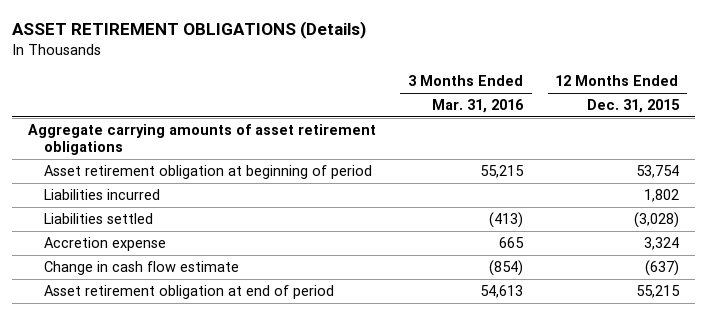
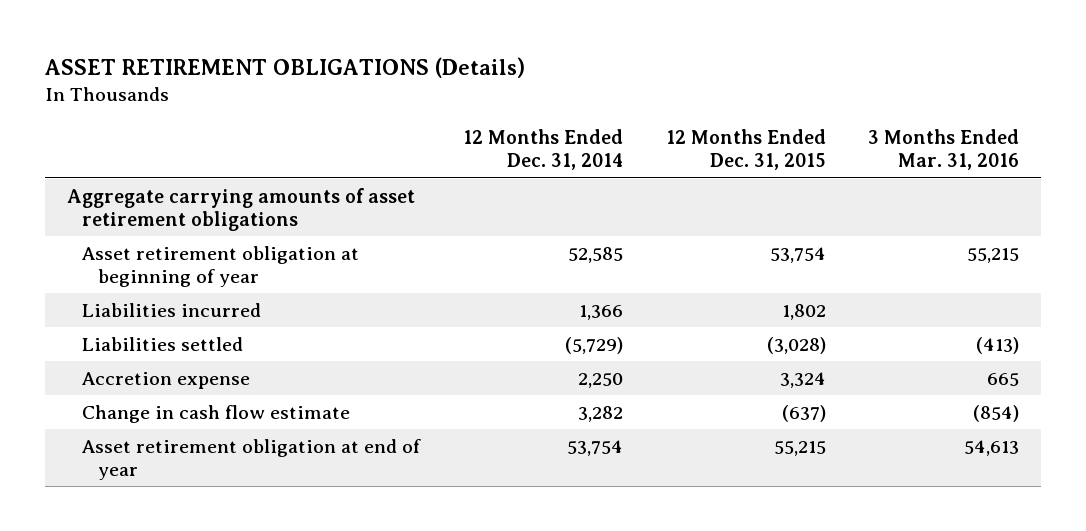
none -> [463,129,624,171] 12 Months Ended Dec. 31, 2014
[44,165,373,180] Asset retirement obligation at beginning of period -> [82,245,360,287] Asset retirement obligation at beginning of year
[44,285,335,300] Asset retirement obligation at end of period -> [82,438,422,480] Asset retirement obligation at end of year

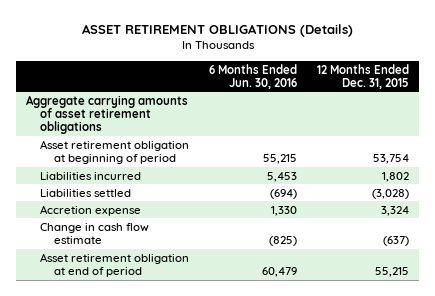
[463,129,624,171] 12 Months Ended Dec. 31, 2014 -> none
[868,129,1020,171] 3 Months Ended Mar. 31, 2016 -> none
none -> [209,63,298,89] 6 Months Ended Jun. 30, 2016
[82,245,360,287] Asset retirement obligation at beginning of year -> [40,139,190,165] Asset retirement obligation at beginning of period
[82,438,422,480] Asset retirement obligation at end of year -> [40,252,190,278] Asset retirement obligation at end of period

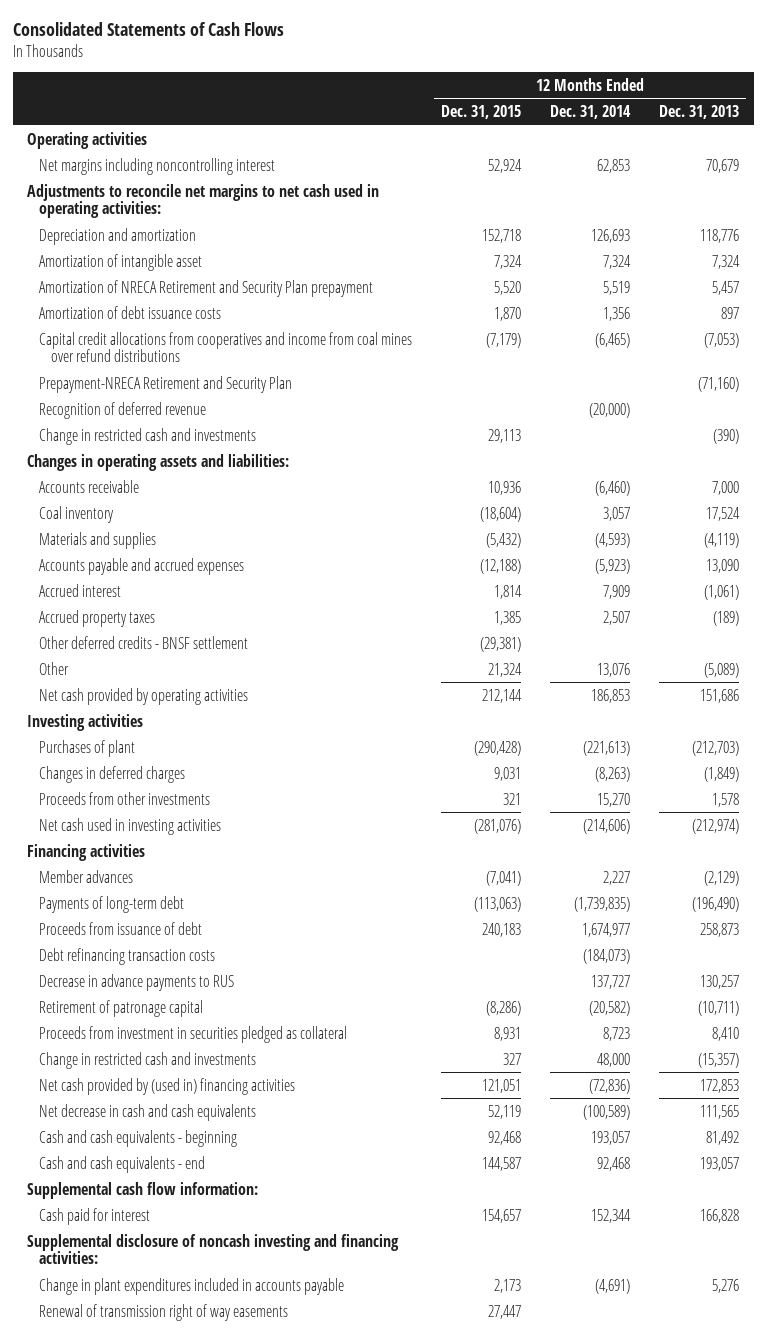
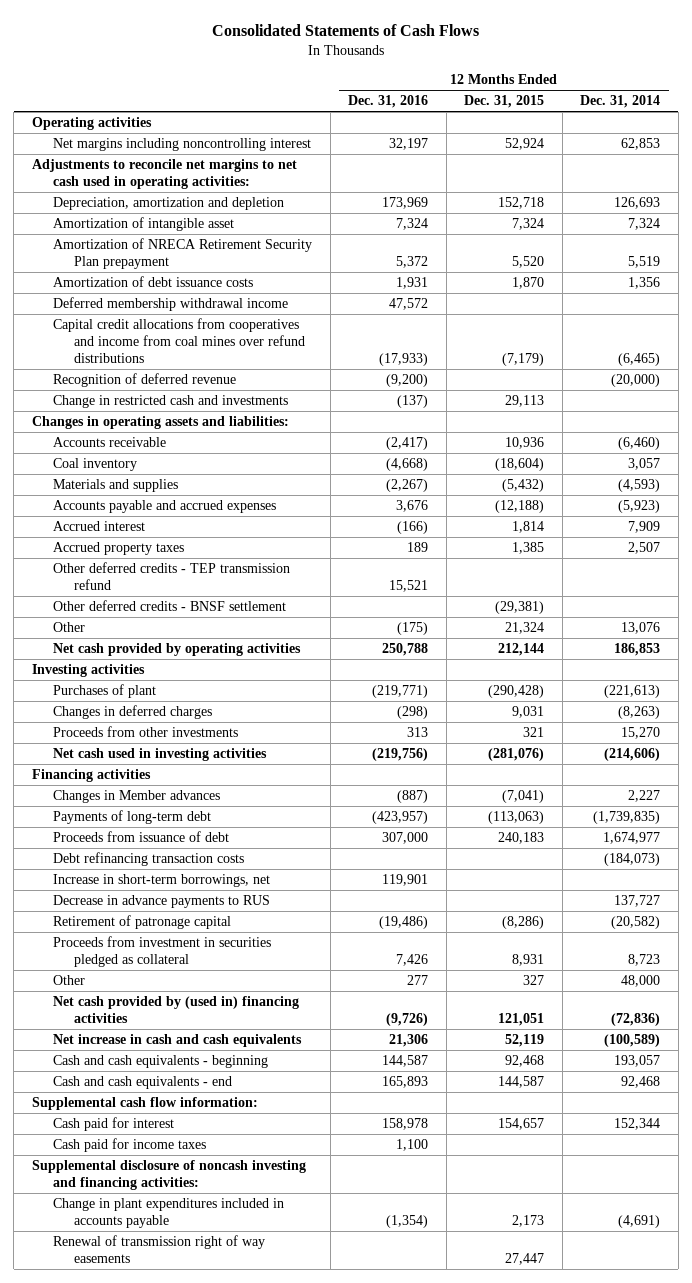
[659,104,740,119] Dec. 31, 2013 -> none
none -> [348,95,429,109] Dec. 31, 2016
[38,227,196,245] Depreciation and amortization -> [53,197,285,211] Depreciation, amortization and depletion
[38,279,373,297] Amortization of NRECA Retirement and Security Plan prepayment -> [53,238,313,270] Amortization of NRECA Retirement Security Plan prepayment
none -> [53,297,289,312] Deferred membership withdrawal income
[38,375,292,393] Prepayment-NRECA Retirement and Security Plan -> none
none -> [53,562,291,591] Other deferred credits - TEP transmission refund
[38,869,133,883] Member advances -> [53,790,221,804] Changes in Member advances
none -> [53,874,271,888] Increase in short-term borrowings, net
[38,1051,256,1069] Change in restricted cash and investments -> [53,975,86,986] Other
[38,1103,256,1121] Net decrease in cash and cash equivalents -> [53,1034,303,1048] Net increase in cash and cash equivalents
none -> [53,1138,207,1153] Cash paid for income taxes

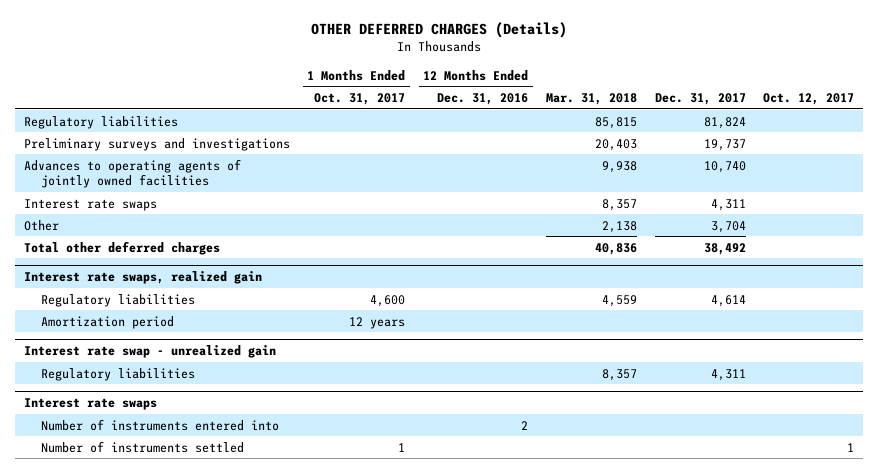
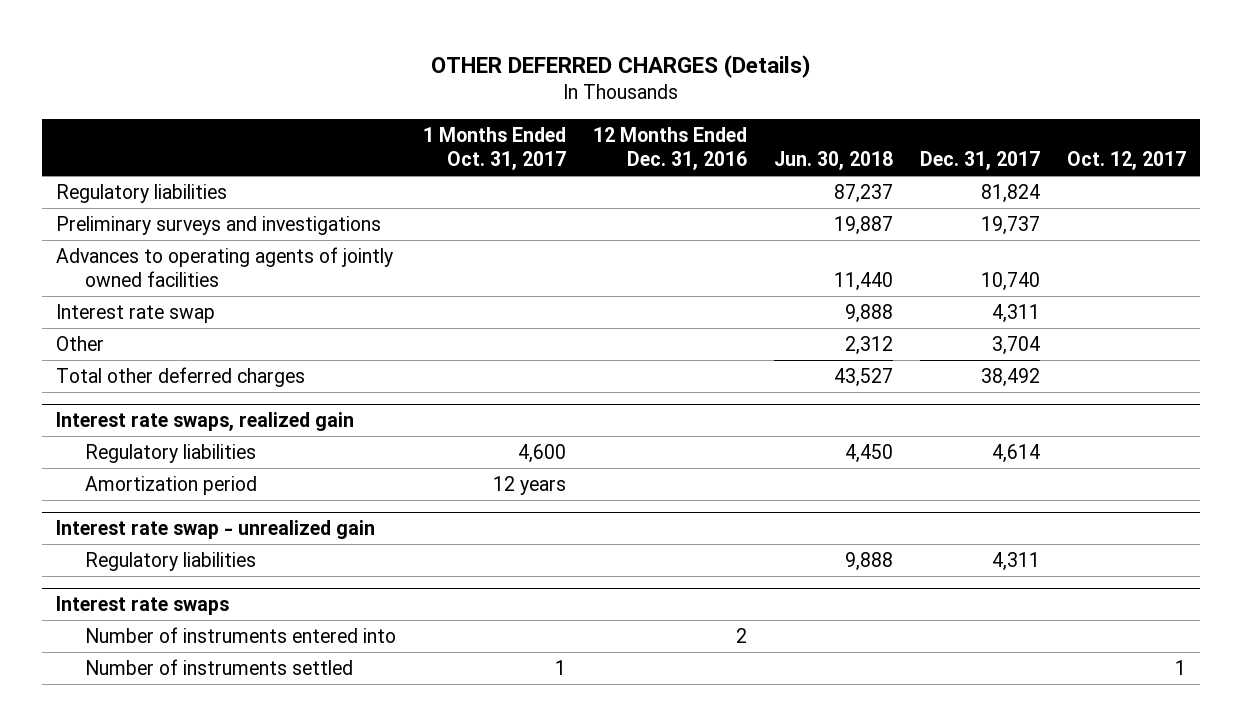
[545,93,637,106] Mar. 31, 2018 -> none
none -> [774,151,894,171] Jun. 30, 2018
[23,198,157,211] Interest rate swaps -> [55,303,215,323] Interest rate swap

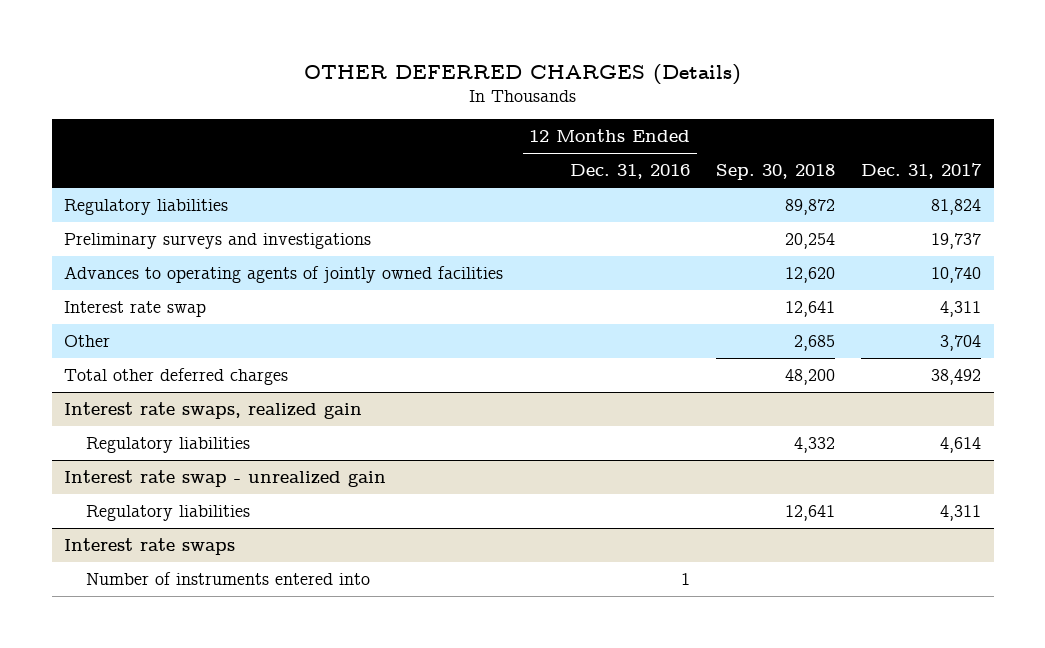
[422,127,566,171] 1 Months Ended Oct. 31, 2017 -> none
[774,151,894,171] Jun. 30, 2018 -> none
[1067,151,1187,171] Oct. 12, 2017 -> none
none -> [716,164,836,181] Sep. 30, 2018
[84,475,257,495] Amortization period -> none
[84,658,353,675] Number of instruments settled -> none
[735,627,747,643] 2 -> [681,573,691,586] 1

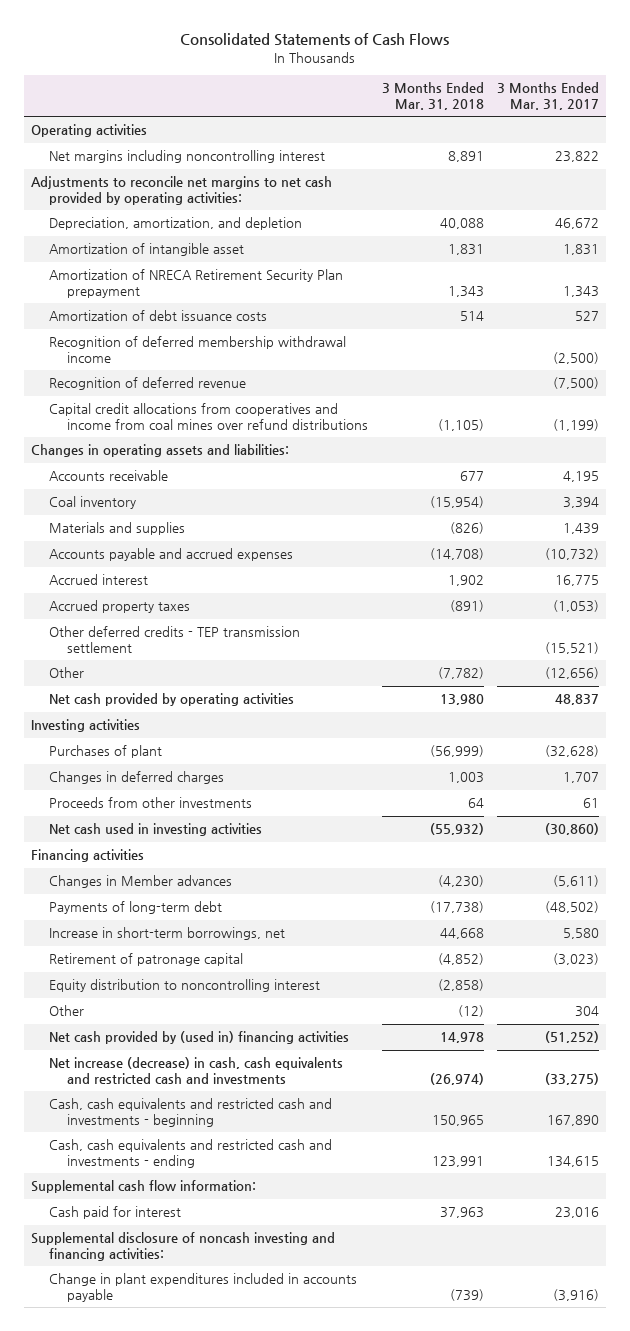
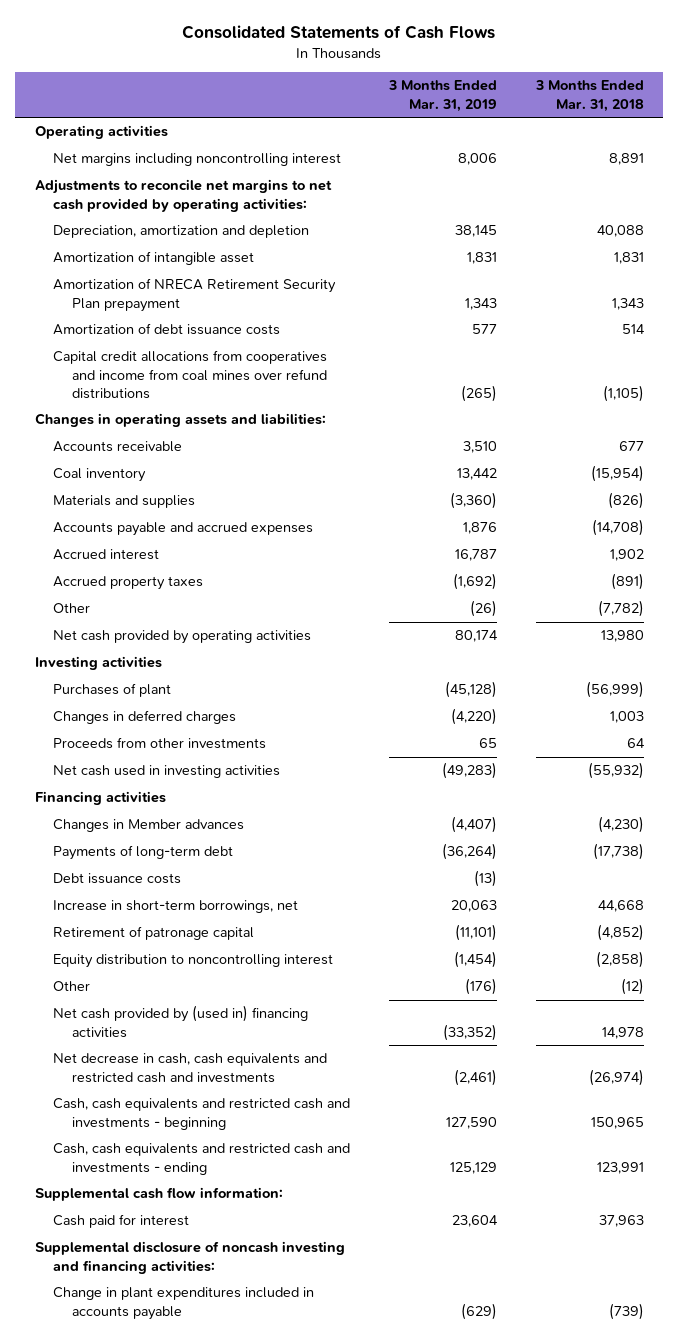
[496,82,599,110] 3 Months Ended Mar. 31, 2017 -> none
none -> [388,80,498,112] 3 Months Ended Mar. 31, 2019
[48,217,302,231] Depreciation, amortization, and depletion -> [53,225,310,239] Depreciation, amortization and depletion
[48,336,346,364] Recognition of deferred membership withdrawal income -> none
[48,377,246,391] Recognition of deferred revenue -> none
[48,626,300,654] Other deferred credits - TEP transmission settlement -> none
none -> [53,873,182,885] Debt issuance costs
[48,1057,343,1085] Net increase (decrease) in cash, cash equivalents and restricted cash and investments -> [53,1053,328,1083] Net decrease in cash, cash equivalents and restricted cash and investments

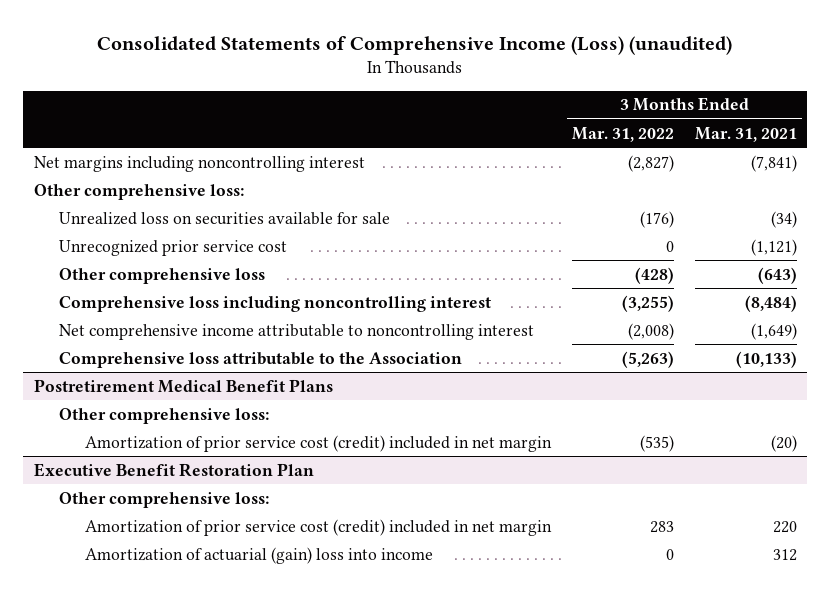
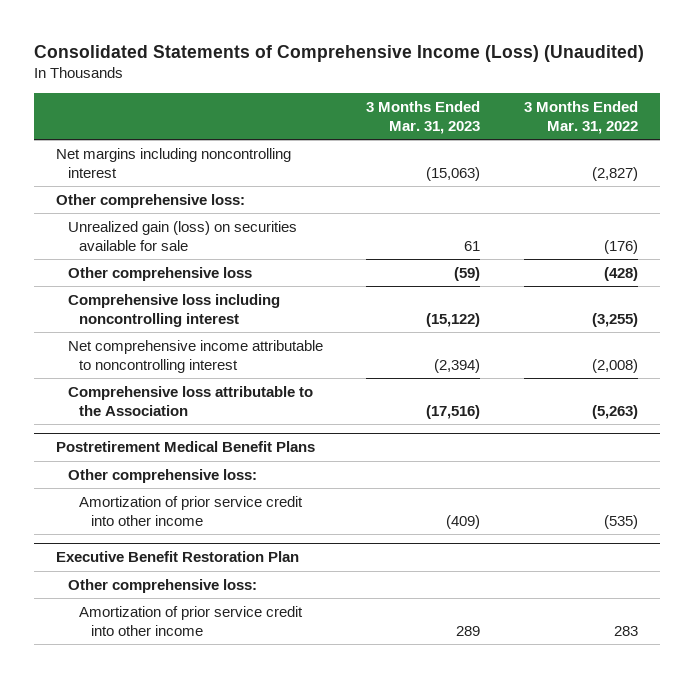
[97,36,733,56] Consolidated Statements of Comprehensive Income (Loss) (unaudited) -> [34,44,645,62] Consolidated Statements of Comprehensive Income (Loss) (Unaudited)
[694,126,797,142] Mar. 31, 2021 -> none
none -> [366,100,481,134] 3 Months Ended Mar. 31, 2023
[59,239,288,256] Unrecognized prior service cost -> none
[59,211,391,225] Unrealized loss on securities available for sale -> [67,220,297,251] Unrealized gain (loss) on securities available for sale
[85,434,553,452] Amortization of prior service cost (credit) included in net margin -> [79,495,304,526] Amortization of prior service credit into other income
[85,546,434,564] Amortization of actuarial (gain) loss into income -> none
[85,518,553,536] Amortization of prior service cost (credit) included in net margin -> [79,605,304,636] Amortization of prior service credit into other income

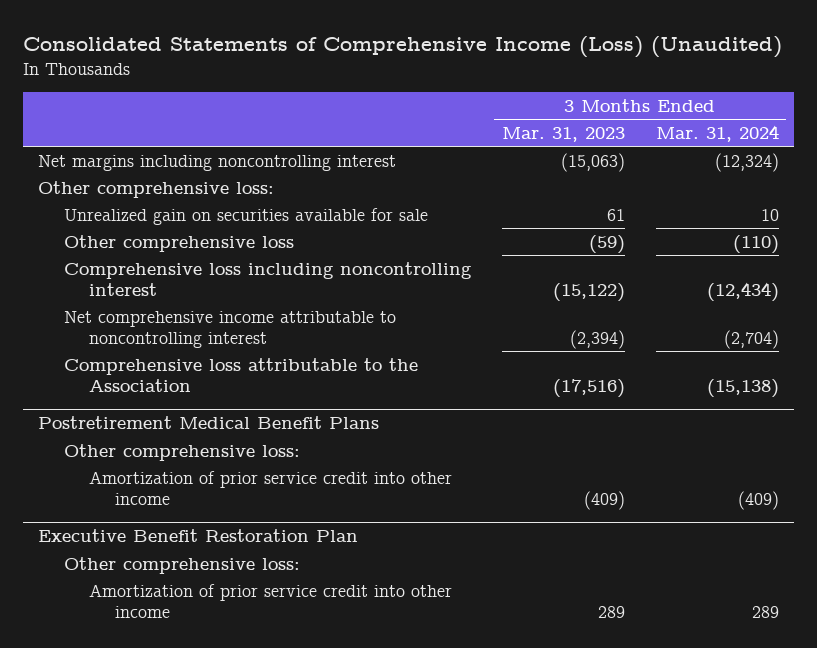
[523,100,638,134] 3 Months Ended Mar. 31, 2022 -> none
none -> [655,125,779,143] Mar. 31, 2024
[67,220,297,251] Unrealized gain (loss) on securities available for sale -> [63,207,428,225] Unrealized gain on securities available for sale

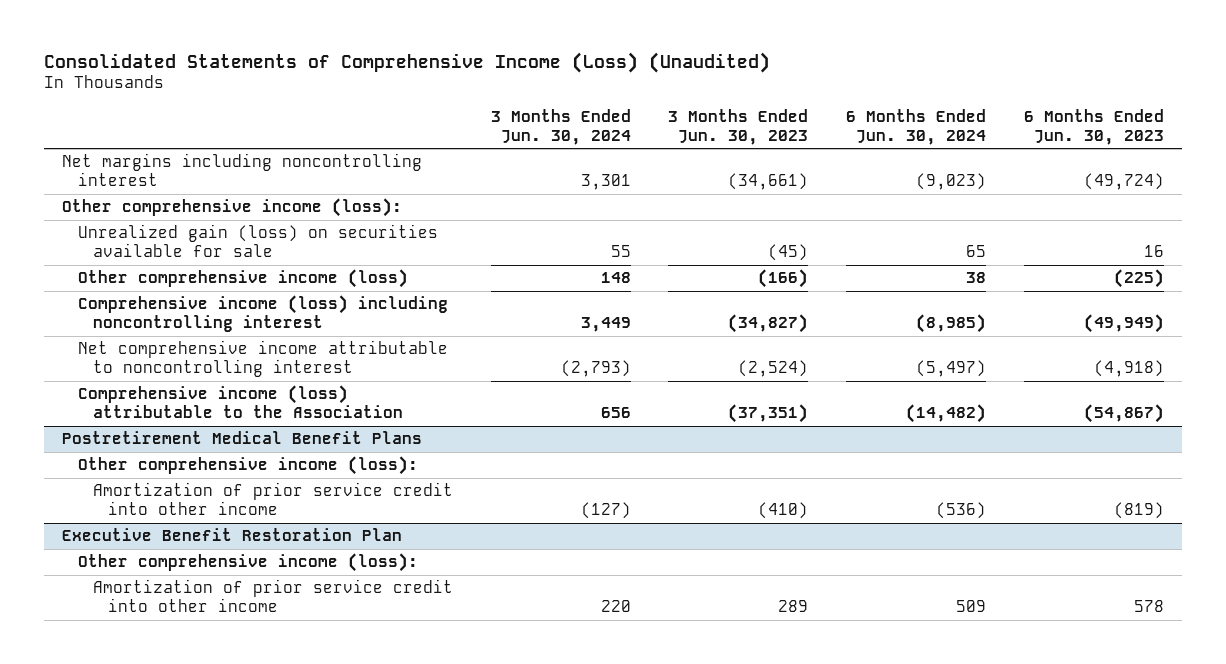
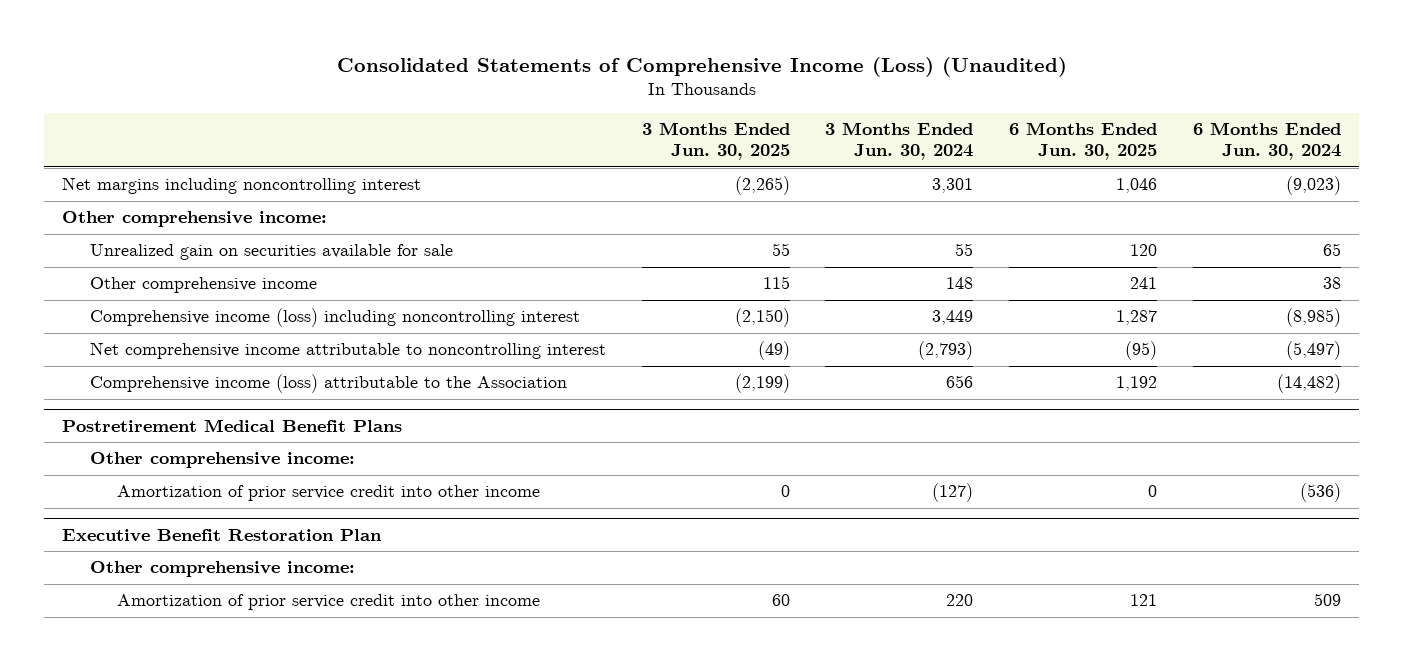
[668,109,809,145] 3 Months Ended Jun. 30, 2023 -> none
[1023,109,1164,145] 6 Months Ended Jun. 30, 2023 -> none
none -> [641,122,790,161] 3 Months Ended Jun. 30, 2025
none -> [1009,122,1158,161] 6 Months Ended Jun. 30, 2025
[62,198,403,218] Other comprehensive income (loss): -> [62,211,328,228] Other comprehensive income:
[77,224,438,257] Unrealized gain (loss) on securities available for sale -> [89,244,453,261] Unrealized gain on securities available for sale
[77,269,408,289] Other comprehensive income (loss) -> [89,277,317,294] Other comprehensive income
[77,456,418,476] Other comprehensive income (loss): -> [89,452,355,469] Other comprehensive income:
[77,553,418,573] Other comprehensive income (loss): -> [89,561,355,578] Other comprehensive income:

